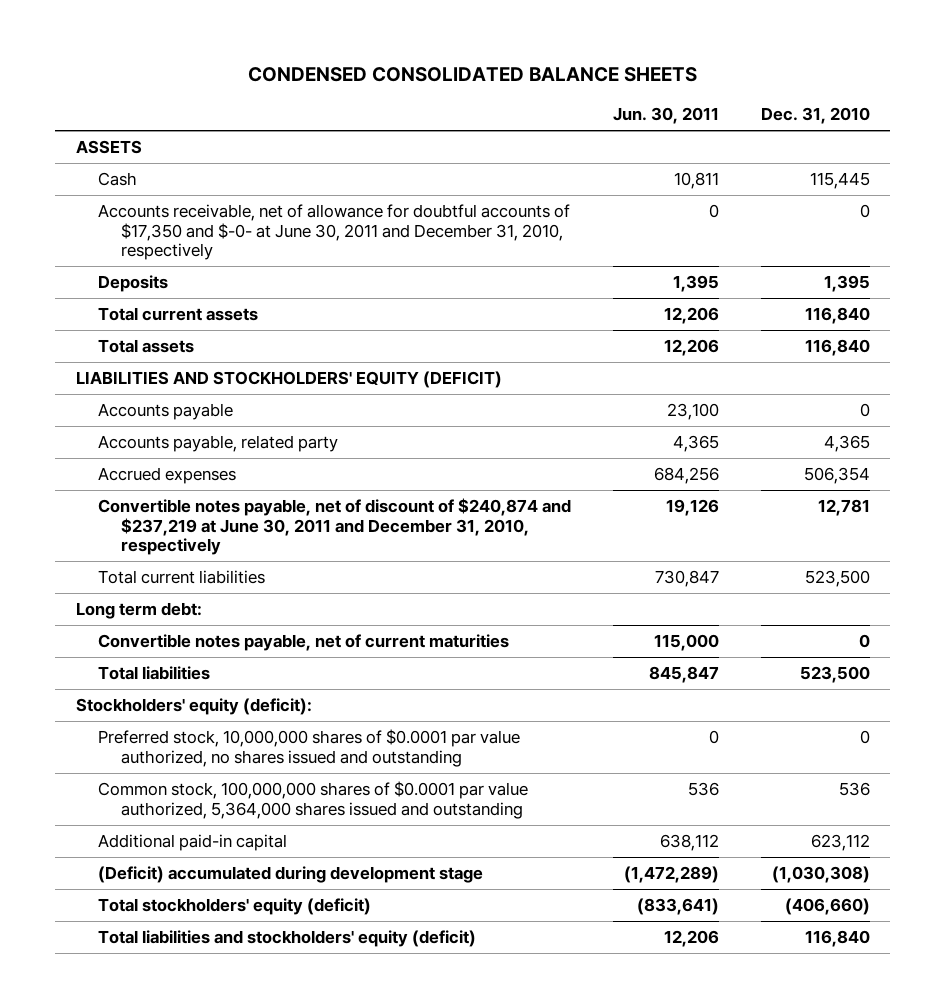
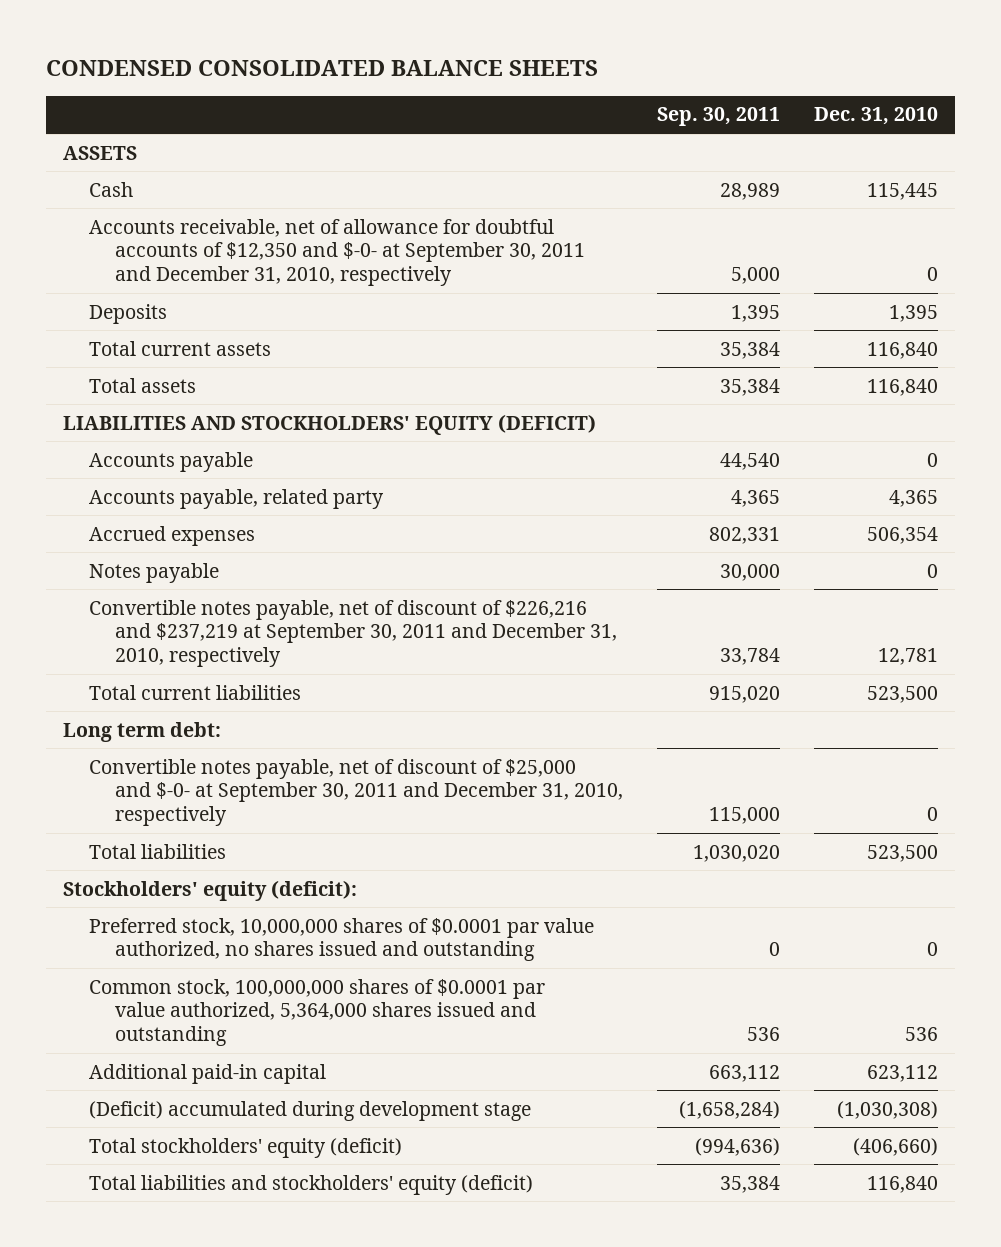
[613,107,720,125] Jun. 30, 2011 -> none
none -> [657,107,781,127] Sep. 30, 2011
[98,204,571,261] Accounts receivable, net of allowance for doubtful accounts of $17,350 and $-0- at June 30, 2011 and December 31, 2010, respectively -> [89,218,586,286] Accounts receivable, net of allowance for doubtful accounts of $12,350 and $-0- at September 30, 2011 and December 31, 2010, respectively
none -> [89,562,220,583] Notes payable
[98,498,572,556] Convertible notes payable, net of discount of $240,874 and $237,219 at June 30, 2011 and December 31, 2010, respectively -> [89,599,618,667] Convertible notes payable, net of discount of $226,216 and $237,219 at September 30, 2011 and December 31, 2010, respectively
[98,634,510,652] Convertible notes payable, net of current maturities -> [89,758,624,826] Convertible notes payable, net of discount of $25,000 and $-0- at September 30, 2011 and December 31, 2010, respectively

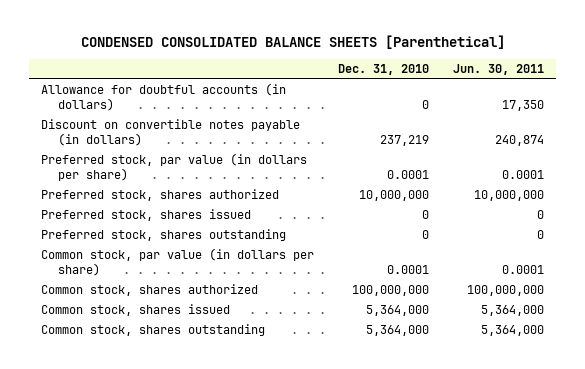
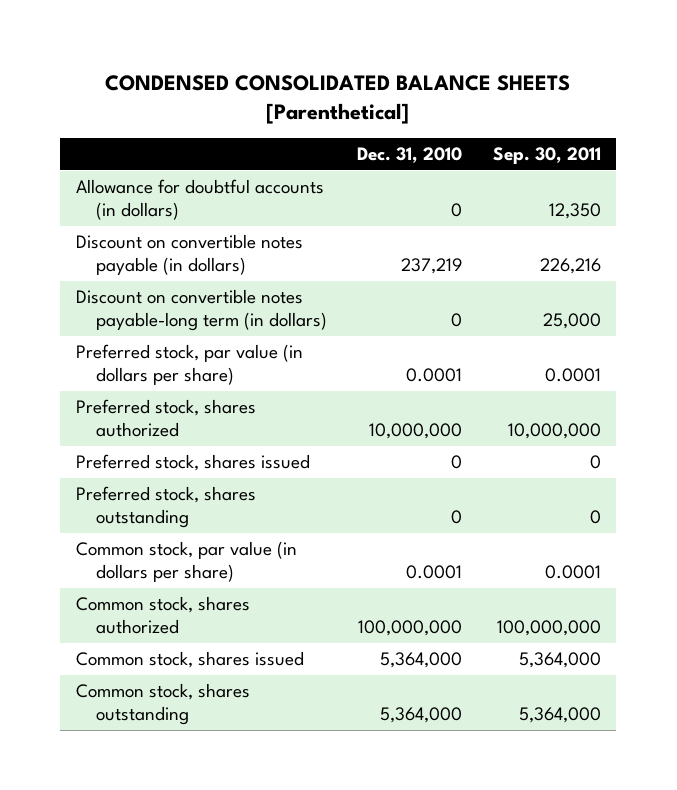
[452,63,544,75] Jun. 30, 2011 -> none
none -> [493,147,602,165] Sep. 30, 2011
none -> [75,289,327,332] Discount on convertible notes payable-long term (in dollars)

